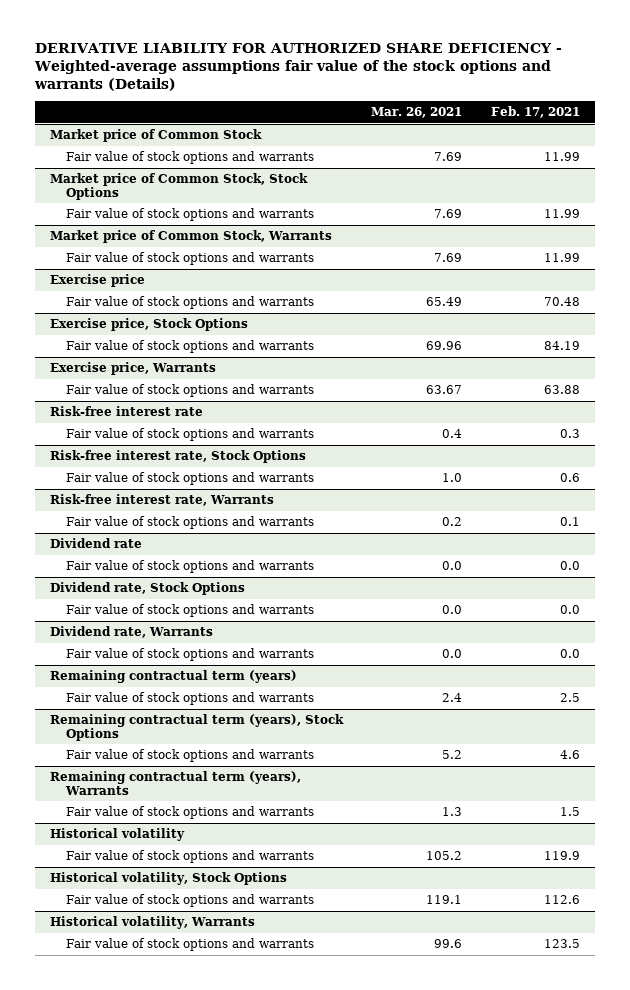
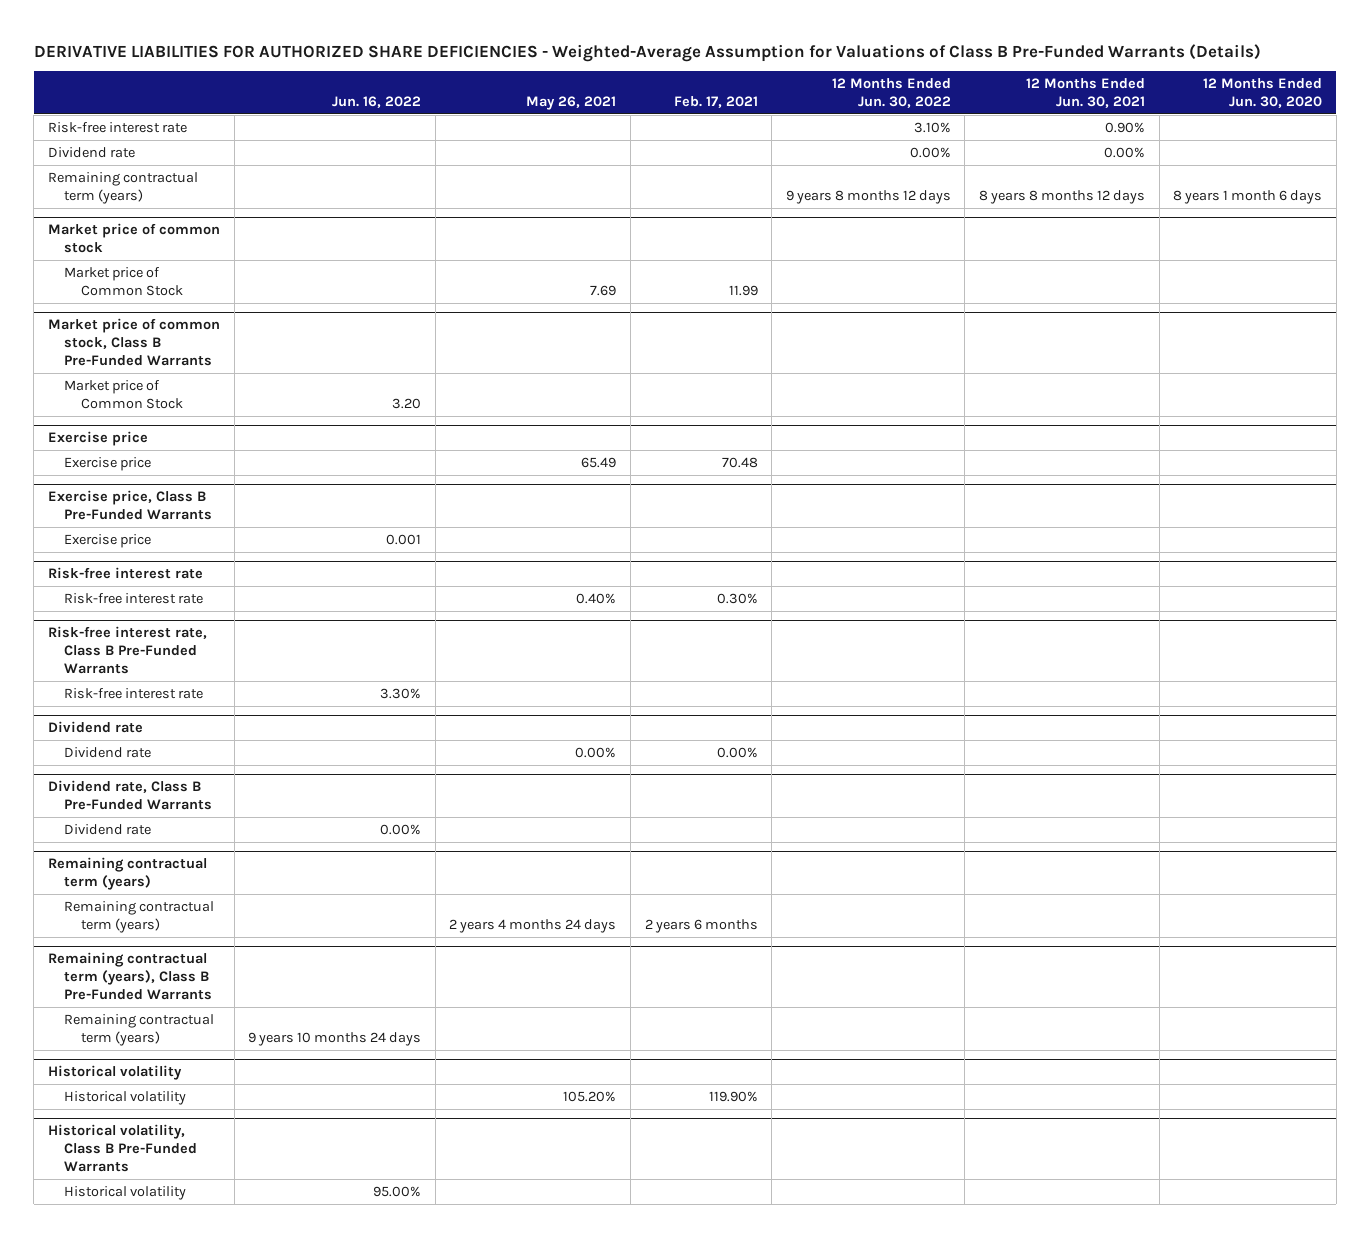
[34,43,563,92] DERIVATIVE LIABILITY FOR AUTHORIZED SHARE DEFICIENCY - Weighted-average assumptions fair value of the stock options and warrants (Details) -> [33,43,1261,62] DERIVATIVE LIABILITIES FOR AUTHORIZED SHARE DEFICIENCIES - Weighted-Average Assumption for Valuations of Class B Pre-Funded Warrants (Details)
[371,107,463,119] Mar. 26, 2021 -> none
none -> [332,96,422,109] Jun. 16, 2022
none -> [526,96,617,111] May 26, 2021
none -> [831,78,951,109] 12 Months Ended Jun. 30, 2022
none -> [1026,78,1146,109] 12 Months Ended Jun. 30, 2021
none -> [1203,78,1323,109] 12 Months Ended Jun. 30, 2020
[49,173,308,200] Market price of Common Stock, Stock Options -> none
[66,208,315,222] Fair value of stock options and warrants -> none
[66,252,315,266] Fair value of stock options and warrants -> none
none -> [47,121,187,133] Risk-free interest rate
none -> [47,146,135,158] Dividend rate
none -> [47,171,198,204] Remaining contractual term (years)
[49,129,262,143] Market price of Common Stock -> [47,222,220,253] Market price of common stock
[66,151,315,165] Fair value of stock options and warrants -> [64,266,183,296] Market price of Common Stock
[49,230,332,244] Market price of Common Stock, Warrants -> [47,317,220,366] Market price of common stock, Class B Pre-Funded Warrants
none -> [64,379,183,409] Market price of Common Stock
[49,318,248,332] Exercise price, Stock Options -> none
[66,340,315,354] Fair value of stock options and warrants -> none
[66,384,315,398] Fair value of stock options and warrants -> none
[66,296,315,310] Fair value of stock options and warrants -> [64,456,152,471] Exercise price
[49,362,216,376] Exercise price, Warrants -> [47,489,213,520] Exercise price, Class B Pre-Funded Warrants
none -> [64,533,152,548] Exercise price
[66,428,315,442] Fair value of stock options and warrants -> none
[49,450,306,464] Risk-free interest rate, Stock Options -> none
[66,472,315,486] Fair value of stock options and warrants -> none
[66,516,315,530] Fair value of stock options and warrants -> none
none -> [64,592,204,604] Risk-free interest rate
[49,494,274,507] Risk-free interest rate, Warrants -> [47,625,207,674] Risk-free interest rate, Class B Pre-Funded Warrants
none -> [64,687,204,699] Risk-free interest rate
[66,560,315,574] Fair value of stock options and warrants -> none
[49,582,245,596] Dividend rate, Stock Options -> none
[66,604,315,618] Fair value of stock options and warrants -> none
[66,648,315,662] Fair value of stock options and warrants -> none
none -> [64,746,152,758] Dividend rate
[49,626,213,639] Dividend rate, Warrants -> [47,779,213,810] Dividend rate, Class B Pre-Funded Warrants
none -> [64,823,152,835] Dividend rate
[66,692,315,706] Fair value of stock options and warrants -> none
[49,714,344,741] Remaining contractual term (years), Stock Options -> none
[66,749,315,763] Fair value of stock options and warrants -> none
[66,806,315,820] Fair value of stock options and warrants -> none
none -> [64,900,215,933] Remaining contractual term (years)
[49,771,301,795] Remaining contractual term (years), Warrants -> [47,951,213,1000] Remaining contractual term (years), Class B Pre-Funded Warrants
none -> [64,1013,215,1046] Remaining contractual term (years)
[66,850,315,864] Fair value of stock options and warrants -> none
[49,872,287,886] Historical volatility, Stock Options -> none
[66,894,315,908] Fair value of stock options and warrants -> none
[66,938,315,952] Fair value of stock options and warrants -> none
none -> [64,1090,187,1105] Historical volatility
[49,916,255,930] Historical volatility, Warrants -> [47,1123,198,1172] Historical volatility, Class B Pre-Funded Warrants
none -> [64,1185,187,1200] Historical volatility

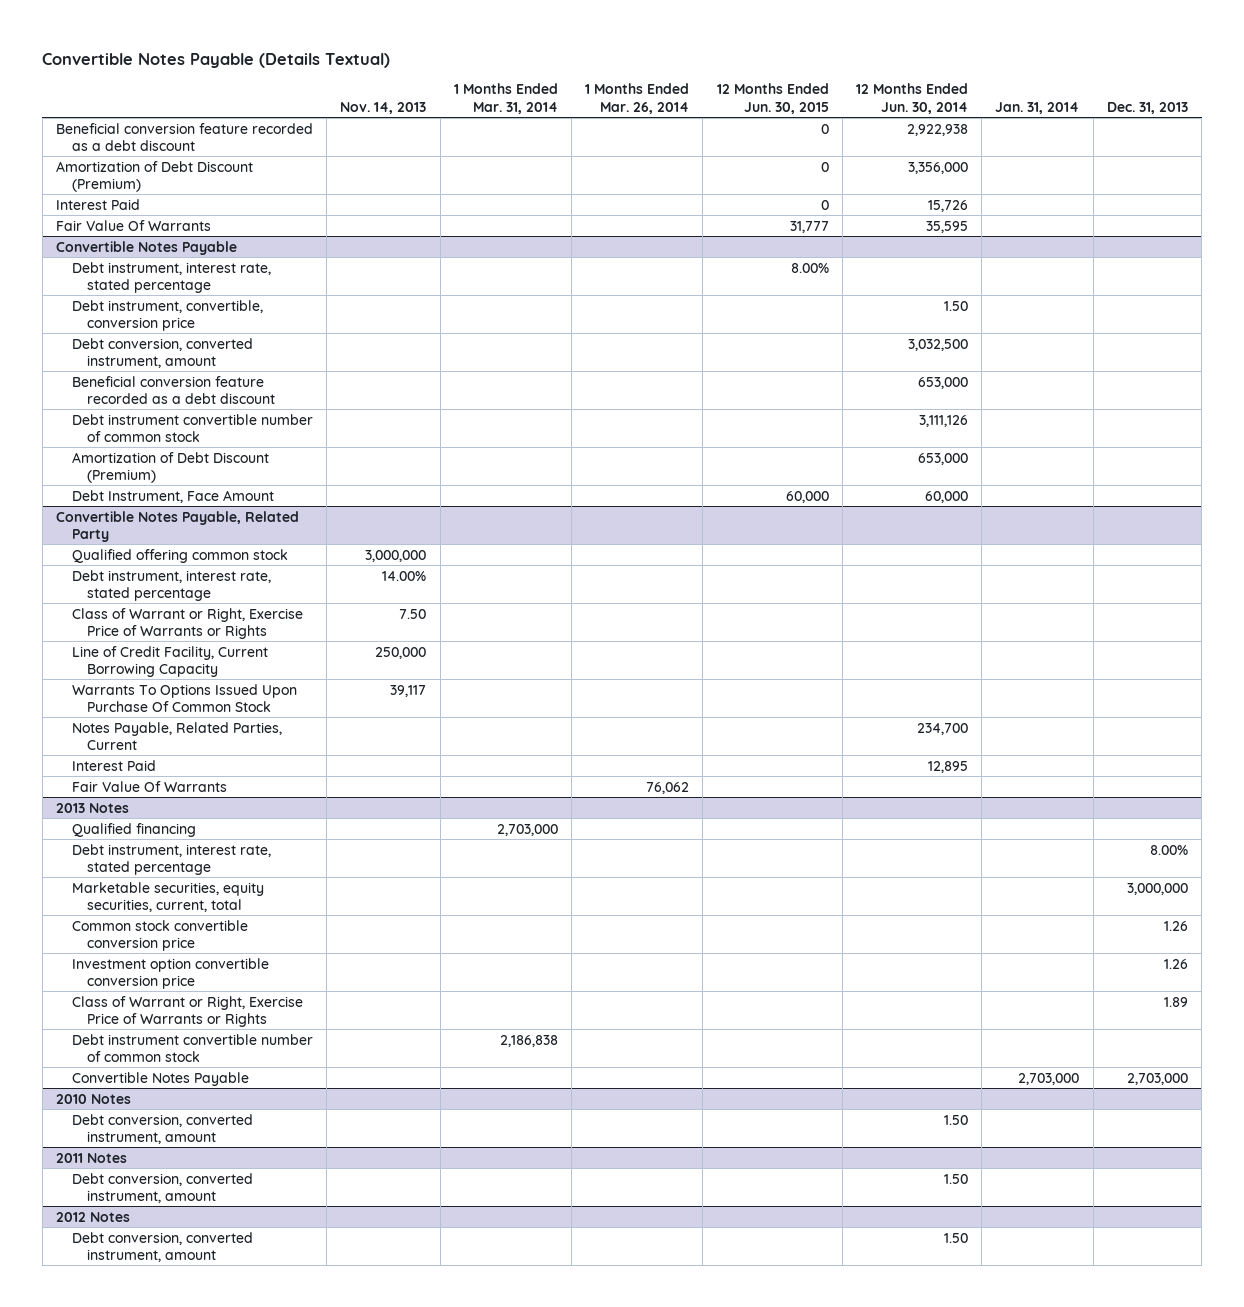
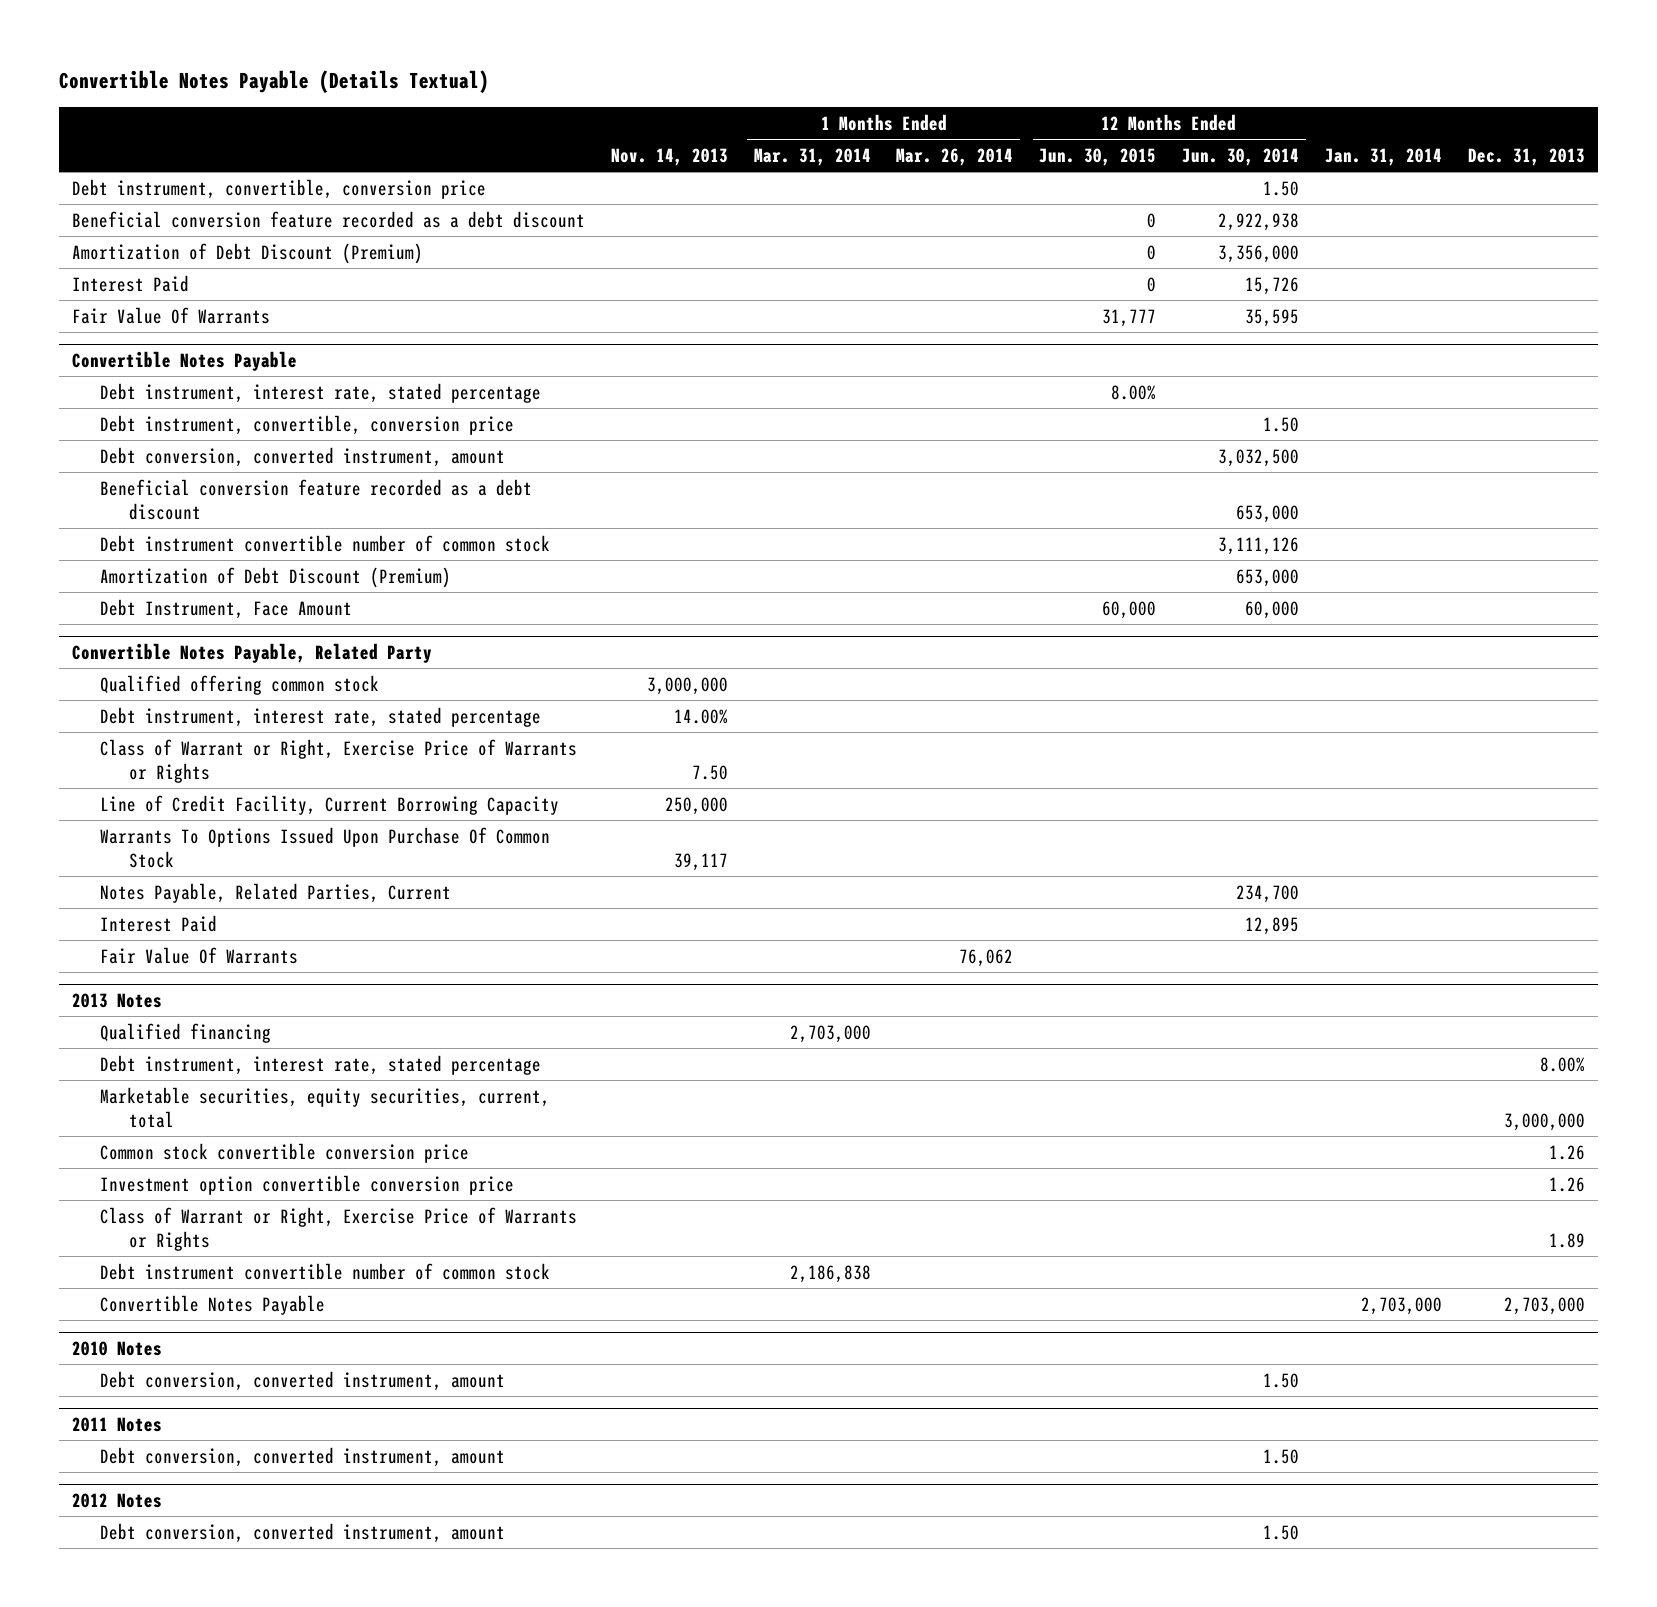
none -> [71,178,486,199] Debt instrument, convertible, conversion price

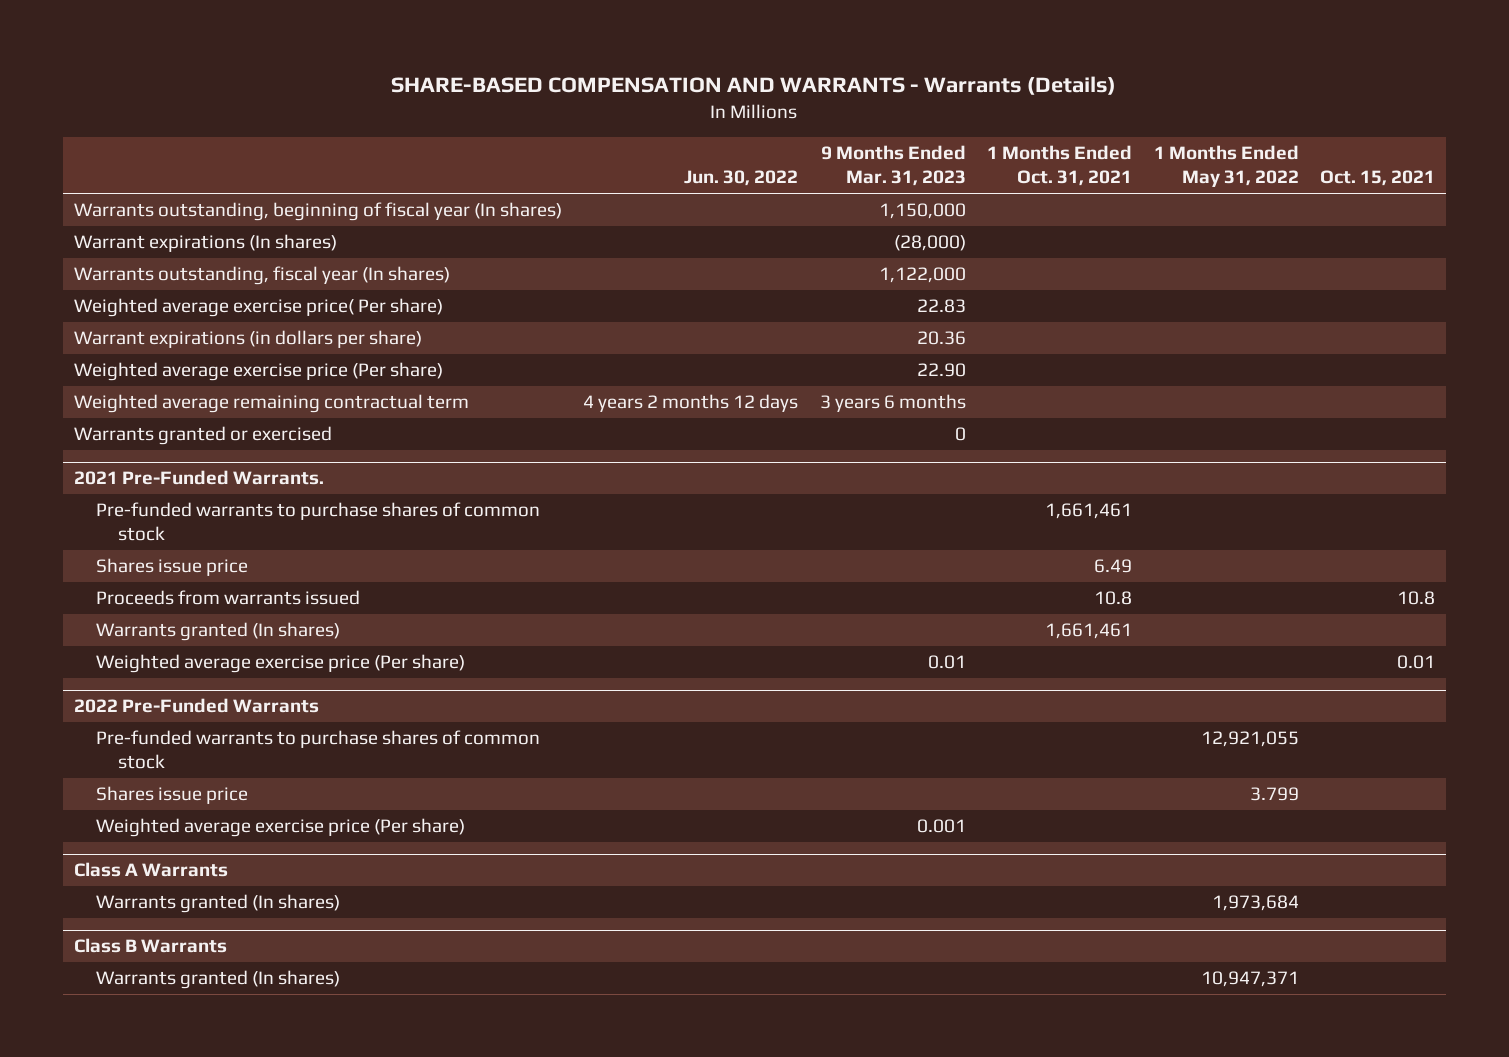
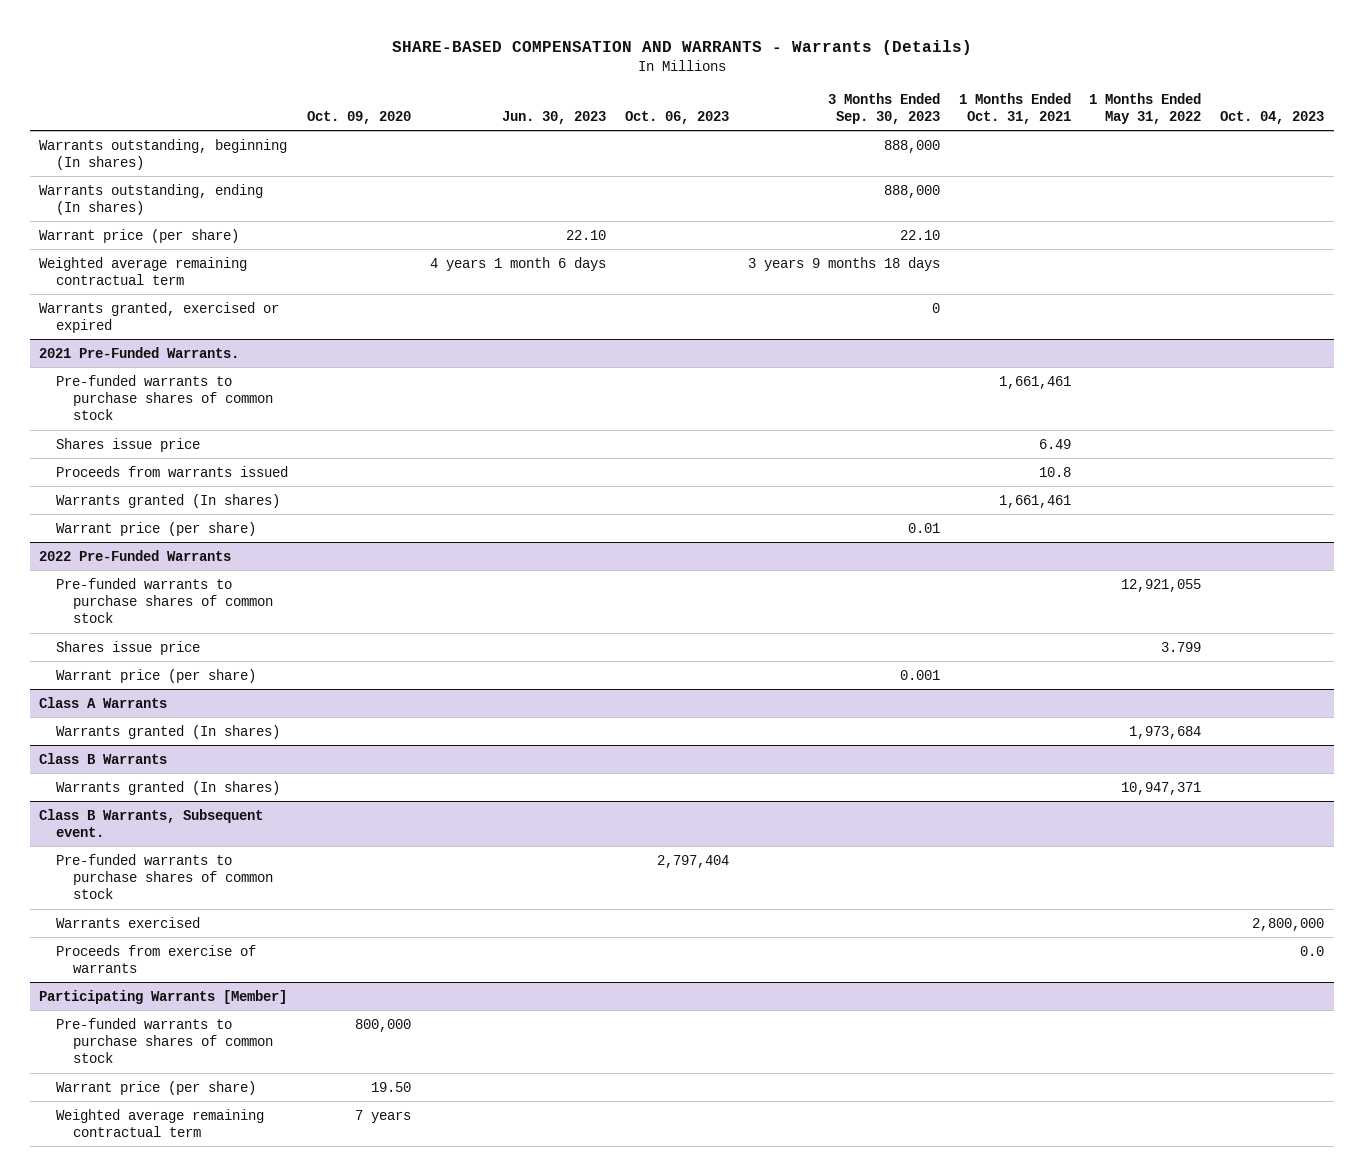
[684,170,799,187] Jun. 30, 2022 -> none
[820,145,966,187] 9 Months Ended Mar. 31, 2023 -> none
[1320,170,1436,187] Oct. 15, 2021 -> none
none -> [307,110,412,124] Oct. 09, 2020
none -> [502,110,607,124] Jun. 30, 2023
none -> [624,110,729,124] Oct. 06, 2023
none -> [827,92,940,124] 3 Months Ended Sep. 30, 2023
none -> [1220,110,1325,124] Oct. 04, 2023
[73,234,337,253] Warrant expirations (In shares) -> none
[73,330,422,349] Warrant expirations (in dollars per share) -> none
[73,362,443,382] Weighted average exercise price (Per share) -> none
[73,202,562,222] Warrants outstanding, beginning of fiscal year (In shares) -> [39,138,288,170] Warrants outstanding, beginning (In shares)
[73,266,450,286] Warrants outstanding, fiscal year (In shares) -> [39,183,264,215] Warrants outstanding, ending (In shares)
[73,298,443,318] Weighted average exercise price( Per share) -> [39,228,240,243] Warrant price (per share)
[73,426,332,446] Warrants granted or exercised -> [39,301,280,333] Warrants granted, exercised or expired
[95,654,465,674] Weighted average exercise price (Per share) -> [56,521,257,536] Warrant price (per share)
[95,818,465,838] Weighted average exercise price (Per share) -> [56,668,257,683] Warrant price (per share)
none -> [39,808,264,837] Class B Warrants, Subsequent event.
none -> [56,853,274,900] Pre-funded warrants to purchase shares of common stock
none -> [56,916,201,928] Warrants exercised
none -> [56,944,257,973] Proceeds from exercise of warrants
none -> [39,989,288,1004] Participating Warrants [Member]
none -> [56,1017,274,1064] Pre-funded warrants to purchase shares of common stock
none -> [56,1080,257,1095] Warrant price (per share)
none -> [56,1108,265,1137] Weighted average remaining contractual term

